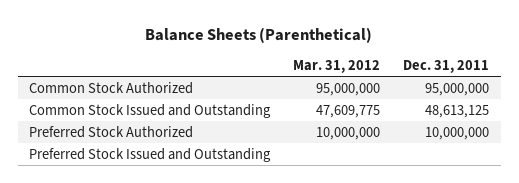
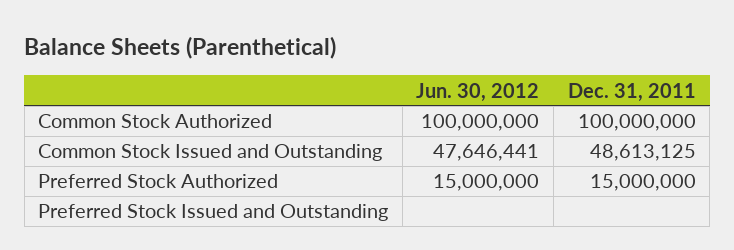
[293,60,381,74] Mar. 31, 2012 -> none
none -> [416,82,540,102] Jun. 30, 2012
[425,82,490,96] 95,000,000 -> [577,114,696,132] 100,000,000
[425,126,490,140] 10,000,000 -> [589,174,696,192] 15,000,000

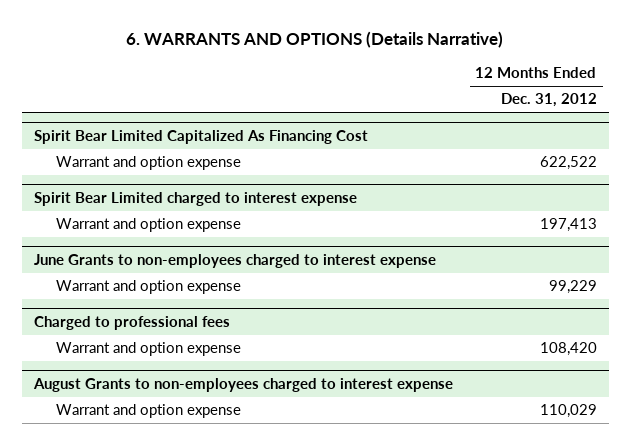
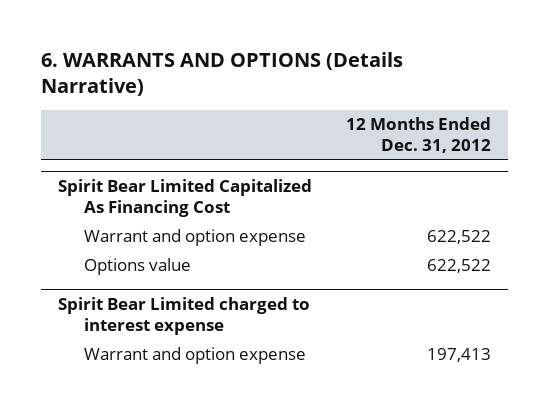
none -> [83,257,191,275] Options value
[33,253,436,268] June Grants to non-employees charged to interest expense -> none
[55,280,241,295] Warrant and option expense -> none
[33,315,230,330] Charged to professional fees -> none
[55,342,241,357] Warrant and option expense -> none
[32,377,453,392] August Grants to non-employees charged to interest expense -> none
[55,404,241,419] Warrant and option expense -> none

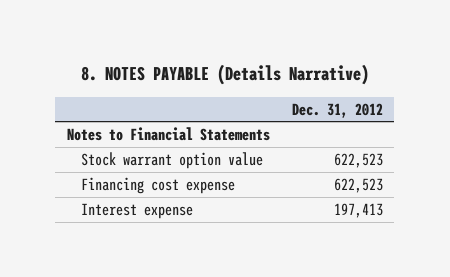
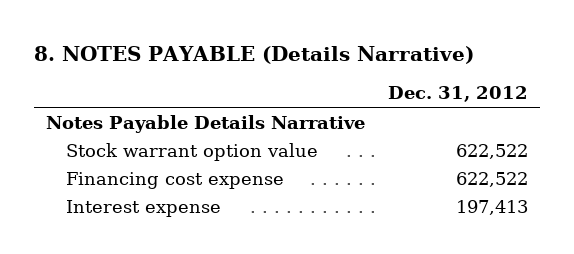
[66,127,270,142] Notes to Financial Statements -> none
none -> [45,114,365,133] Notes Payable Details Narrative
[334,153,384,169] 622,523 -> [456,143,529,159] 622,522
[334,178,384,194] 622,523 -> [456,171,529,187] 622,522

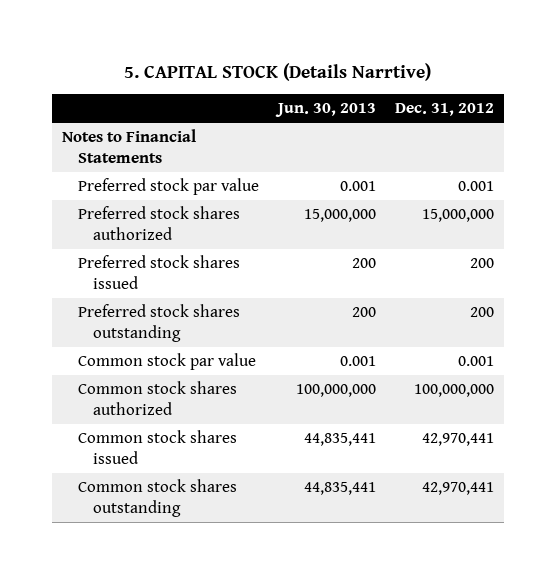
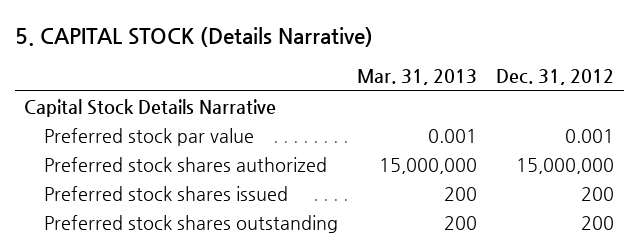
[123,62,431,81] 5. CAPITAL STOCK (Details Narrtive) -> [15,27,374,48] 5. CAPITAL STOCK (Details Narrative)
[274,103,376,118] Jun. 30, 2013 -> none
none -> [357,69,478,86] Mar. 31, 2013
[61,129,196,164] Notes to Financial Statements -> none
none -> [24,98,277,117] Capital Stock Details Narrative
[77,353,256,371] Common stock par value -> none
[77,381,237,416] Common stock shares authorized -> none
[77,430,237,465] Common stock shares issued -> none
[77,479,237,518] Common stock shares outstanding -> none

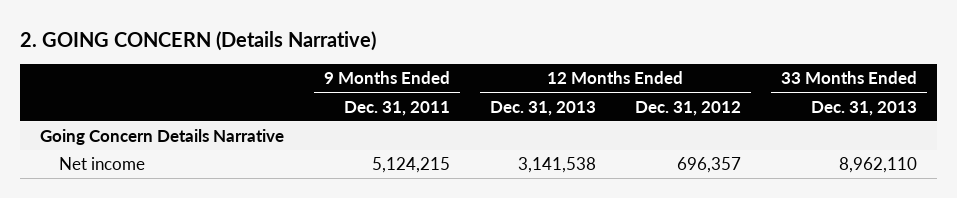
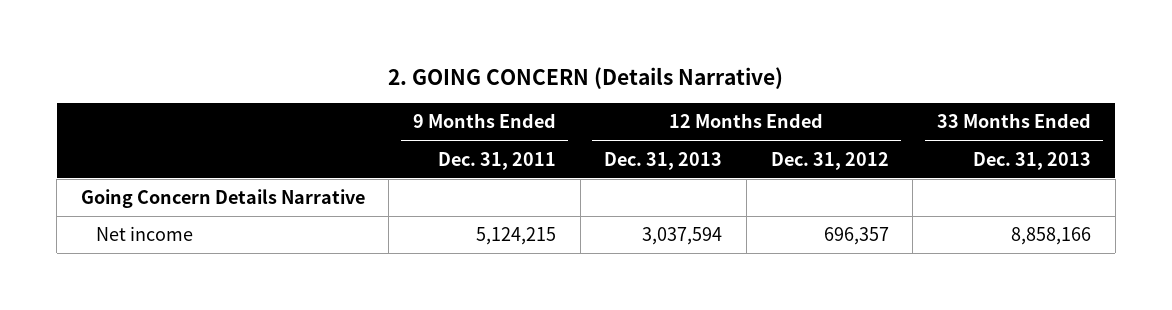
[517,157,596,174] 3,141,538 -> [642,227,723,246] 3,037,594
[838,157,917,174] 8,962,110 -> [1010,227,1091,246] 8,858,166

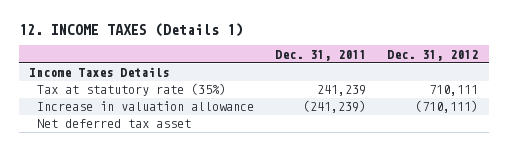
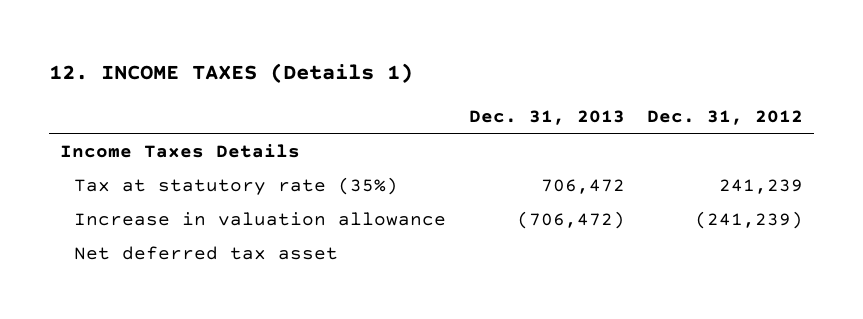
[275,49,367,61] Dec. 31, 2011 -> none
none -> [468,109,625,125] Dec. 31, 2013
[429,85,479,97] 710,111 -> [718,179,803,195] 241,239
[415,100,479,114] (710,111) -> [694,211,803,230] (241,239)

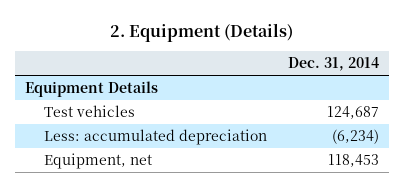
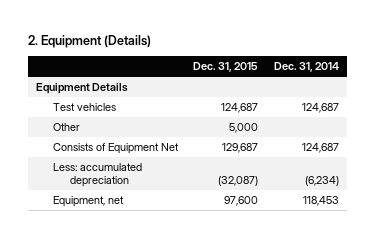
none -> [193,62,259,73] Dec. 31, 2015
none -> [52,123,80,132] Other
none -> [52,143,179,155] Consists of Equipment Net

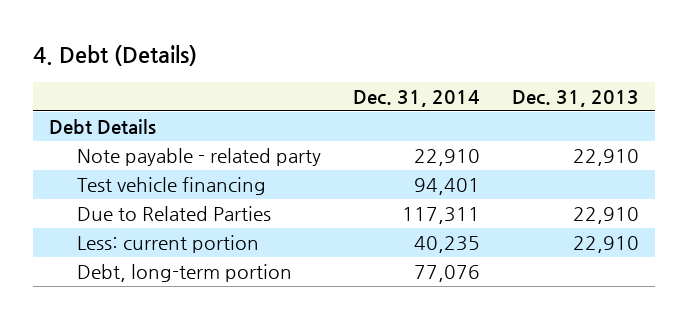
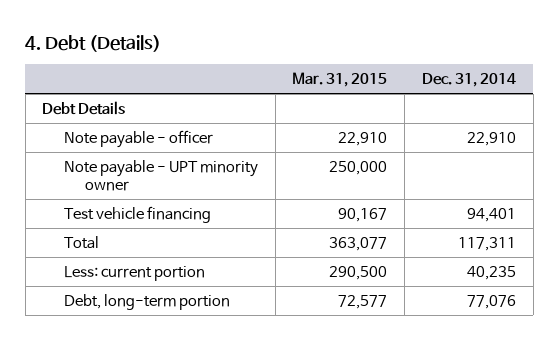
[511,89,639,107] Dec. 31, 2013 -> none
none -> [292,71,388,87] Mar. 31, 2015
[76,148,321,167] Note payable - related party -> [63,130,213,149] Note payable - officer
none -> [63,160,258,192] Note payable - UPT minority owner
[76,206,271,222] Due to Related Parties -> [63,236,99,250] Total

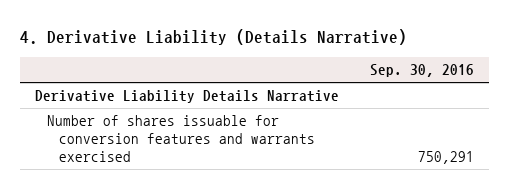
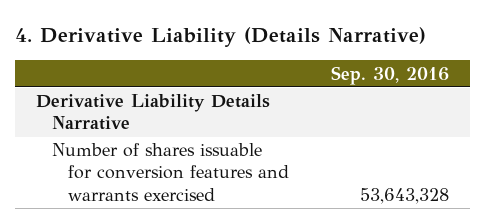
[417,150,474,164] 750,291 -> [360,187,450,204] 53,643,328

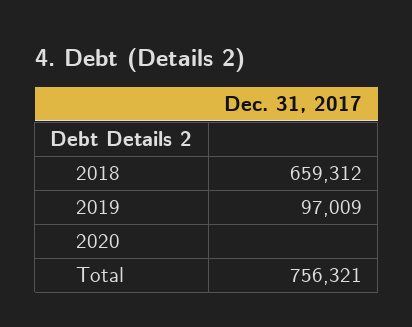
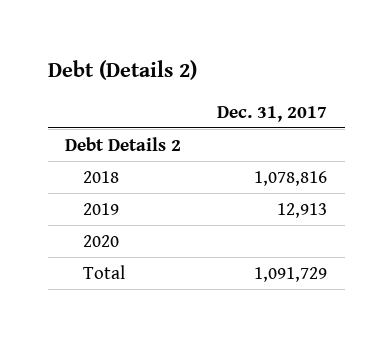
[34,48,245,73] 4. Debt (Details 2) -> [47,59,197,80] Debt (Details 2)
[289,166,362,184] 659,312 -> [253,171,327,187] 1,078,816
[300,200,362,218] 97,009 -> [276,203,327,219] 12,913
[289,268,362,286] 756,321 -> [253,267,327,283] 1,091,729

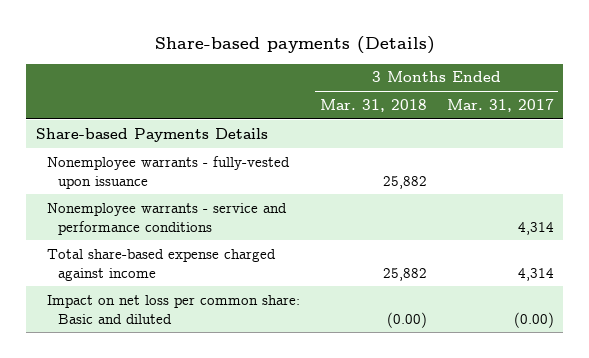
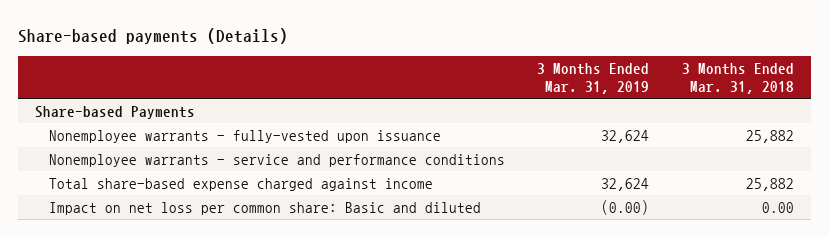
[446,99,554,113] Mar. 31, 2017 -> none
none -> [537,62,650,94] 3 Months Ended Mar. 31, 2019
[35,127,268,142] Share-based Payments Details -> [34,105,195,119] Share-based Payments
[386,311,427,328] (0.00) -> [762,201,795,213] 0.00

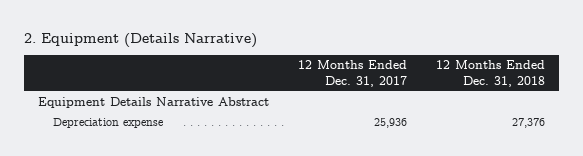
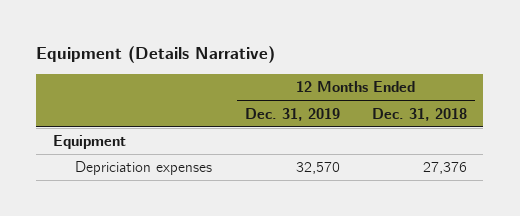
[24,32,258,48] 2. Equipment (Details Narrative) -> [36,46,276,64] Equipment (Details Narrative)
[297,60,407,87] 12 Months Ended Dec. 31, 2017 -> none
none -> [244,107,340,121] Dec. 31, 2019
[38,97,270,109] Equipment Details Narrative Abstract -> none
none -> [52,135,126,150] Equipment
[52,118,163,129] Depreciation expense -> [75,161,213,176] Depriciation expenses

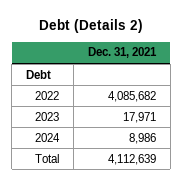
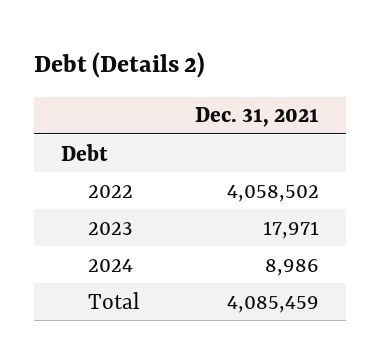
[108,90,157,102] 4,085,682 -> [226,184,319,202] 4,058,502
[108,153,157,165] 4,112,639 -> [226,295,319,313] 4,085,459

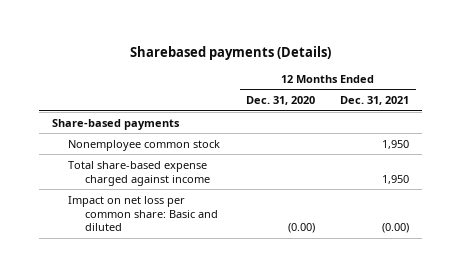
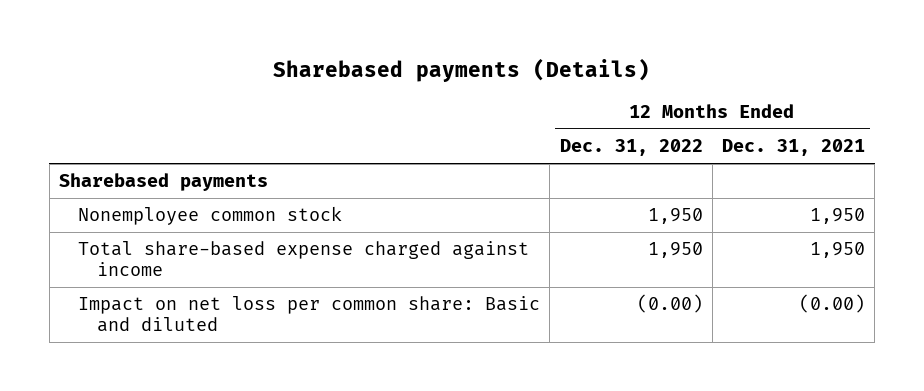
[245,96,315,106] Dec. 31, 2020 -> none
none -> [559,139,703,157] Dec. 31, 2022
[51,118,180,130] Share-based payments -> [59,173,269,192] Sharebased payments

